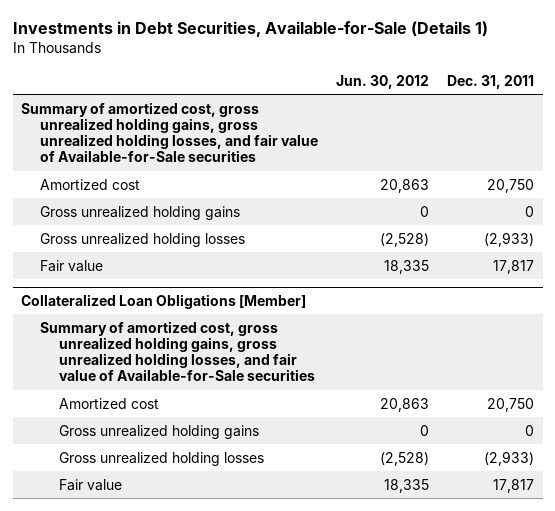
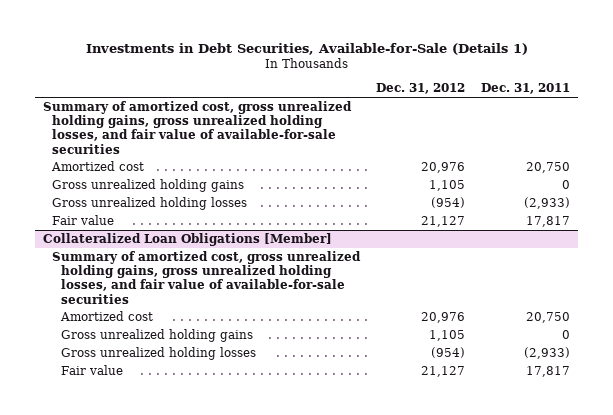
[336,74,430,89] Jun. 30, 2012 -> none
none -> [376,83,466,95] Dec. 31, 2012
[21,101,319,163] Summary of amortized cost, gross unrealized holding gains, gross unrealized holding losses, and fair value of Available-for-Sale securities -> [43,101,353,154] Summary of amortized cost, gross unrealized holding gains, gross unrealized holding losses, and fair value of available-for-sale securities
[40,320,316,382] Summary of amortized cost, gross unrealized holding gains, gross unrealized holding losses, and fair value of Available-for-Sale securities -> [52,251,362,304] Summary of amortized cost, gross unrealized holding gains, gross unrealized holding losses, and fair value of available-for-sale securities

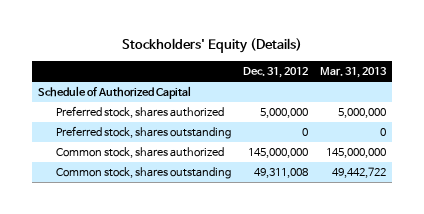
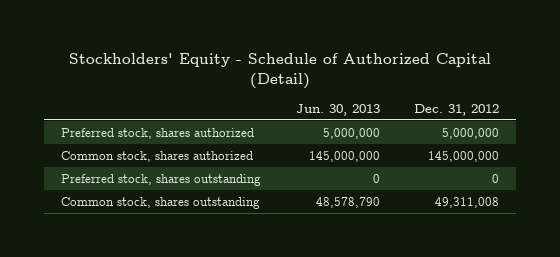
[121,38,302,54] Stockholders' Equity (Details) -> [69,53,492,90] Stockholders' Equity - Schedule of Authorized Capital (Detail)
[319,66,387,78] Mar. 31, 2013 -> none
none -> [295,103,380,116] Jun. 30, 2013
[38,86,192,100] Schedule of Authorized Capital -> none
[55,126,231,140] Preferred stock, shares outstanding -> [61,173,262,186] Preferred stock, shares outstanding

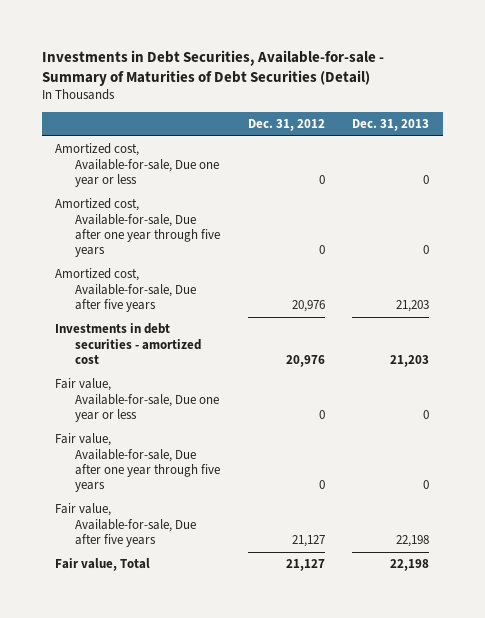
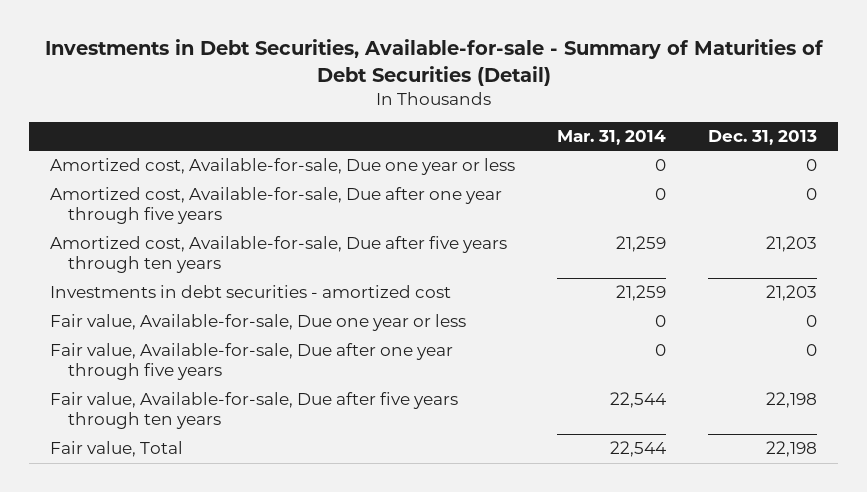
[247,118,325,131] Dec. 31, 2012 -> none
none -> [557,130,667,146] Mar. 31, 2014
[55,268,197,312] Amortized cost, Available-for-sale, Due after five years -> [50,236,508,274] Amortized cost, Available-for-sale, Due after five years through ten years
[55,503,197,547] Fair value, Available-for-sale, Due after five years -> [50,392,459,430] Fair value, Available-for-sale, Due after five years through ten years

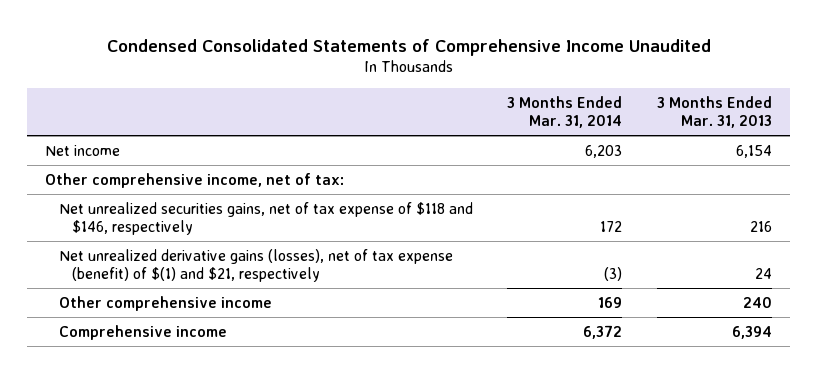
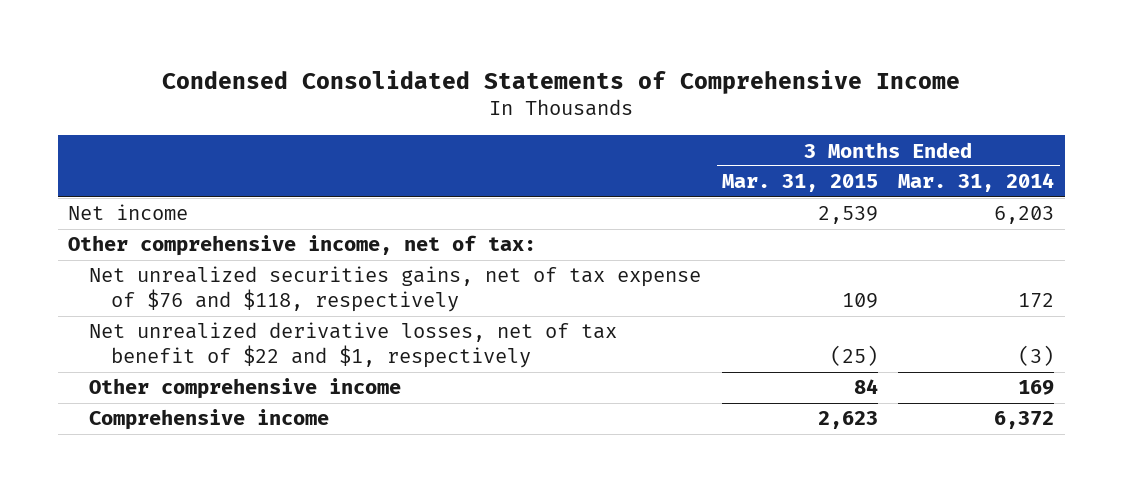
[106,38,711,56] Condensed Consolidated Statements of Comprehensive Income Unaudited -> [162,69,961,94] Condensed Consolidated Statements of Comprehensive Income
[657,95,773,128] 3 Months Ended Mar. 31, 2013 -> none
none -> [721,174,878,193] Mar. 31, 2015
[58,201,473,235] Net unrealized securities gains, net of tax expense of $118 and $146, respectively -> [89,266,702,313] Net unrealized securities gains, net of tax expense of $76 and $118, respectively
[58,248,453,282] Net unrealized derivative gains (losses), net of tax expense (benefit) of $(1) and $21, respectively -> [89,322,618,369] Net unrealized derivative losses, net of tax benefit of $22 and $1, respectively

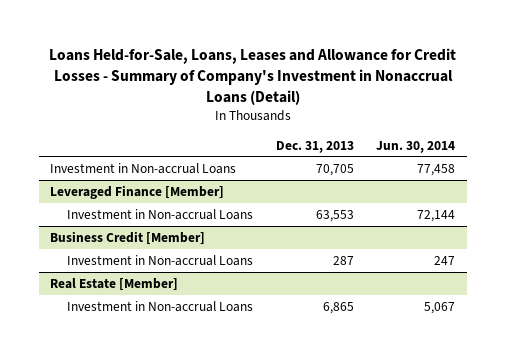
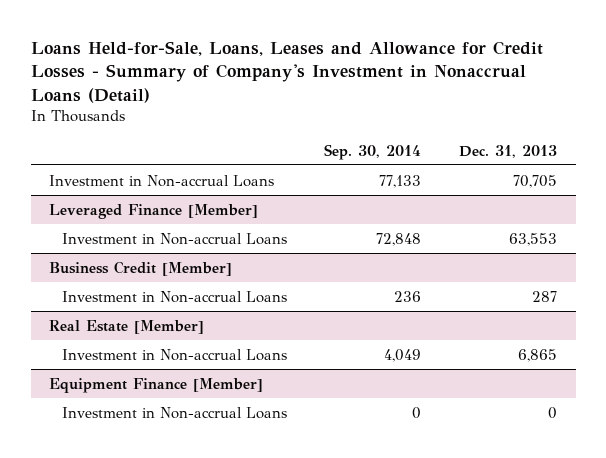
[376,140,456,153] Jun. 30, 2014 -> none
none -> [324,143,422,160] Sep. 30, 2014
none -> [49,377,264,393] Equipment Finance [Member]
none -> [61,406,287,419] Investment in Non-accrual Loans

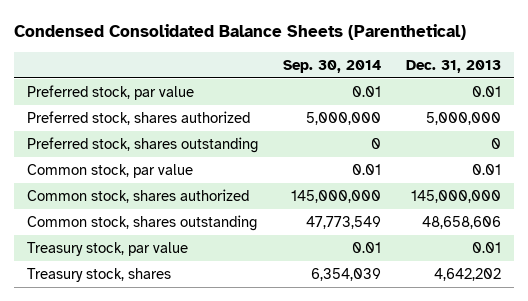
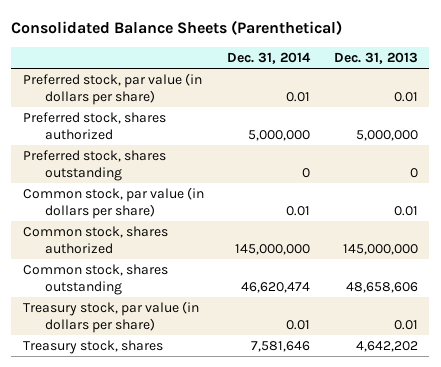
[14,24,467,41] Condensed Consolidated Balance Sheets (Parenthetical) -> [11,19,343,35] Consolidated Balance Sheets (Parenthetical)
[283,59,382,73] Sep. 30, 2014 -> none
none -> [227,51,312,64] Dec. 31, 2014
[26,84,194,100] Preferred stock, par value -> [23,73,203,105] Preferred stock, par value (in dollars per share)
[26,163,193,178] Common stock, par value -> [23,187,205,219] Common stock, par value (in dollars per share)
[26,241,188,256] Treasury stock, par value -> [23,301,200,333] Treasury stock, par value (in dollars per share)

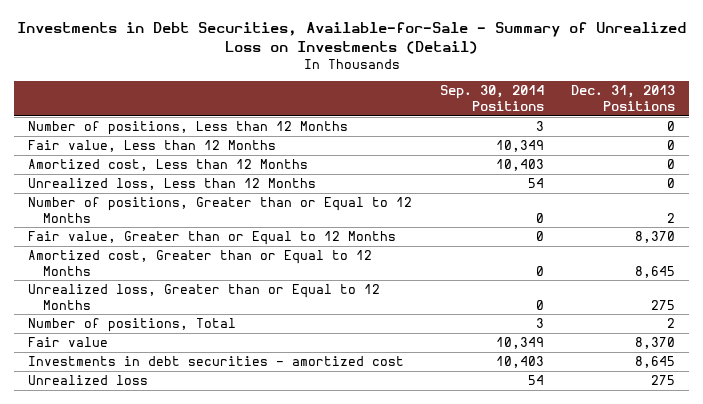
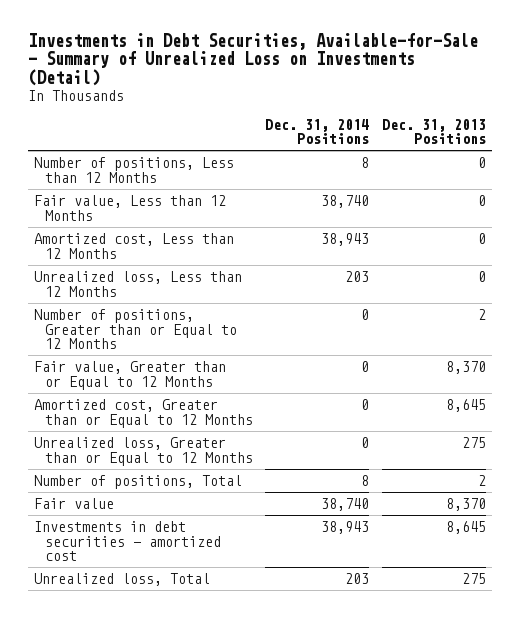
[439,85,544,111] Sep. 30, 2014 Positions -> none
none -> [265,118,370,145] Dec. 31, 2014 Positions
[27,375,148,386] Unrealized loss -> [34,573,211,587] Unrealized loss, Total

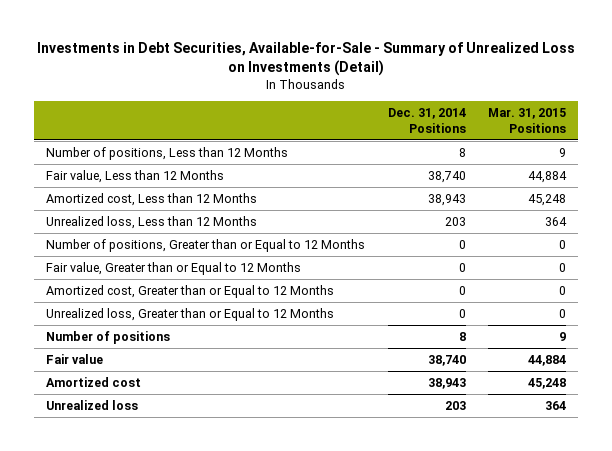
[381,118,486,145] Dec. 31, 2013 Positions -> none
none -> [488,108,567,133] Mar. 31, 2015 Positions
[34,475,243,490] Number of positions, Total -> [45,330,170,344] Number of positions
[34,521,221,561] Investments in debt securities - amortized cost -> [45,376,141,387] Amortized cost
[34,573,211,587] Unrealized loss, Total -> [45,399,138,410] Unrealized loss

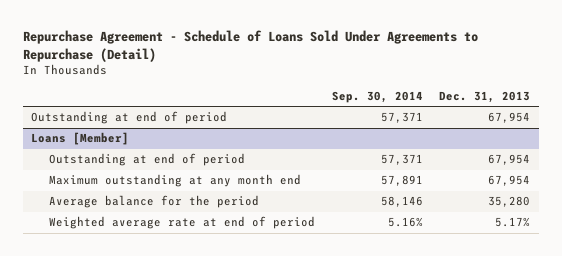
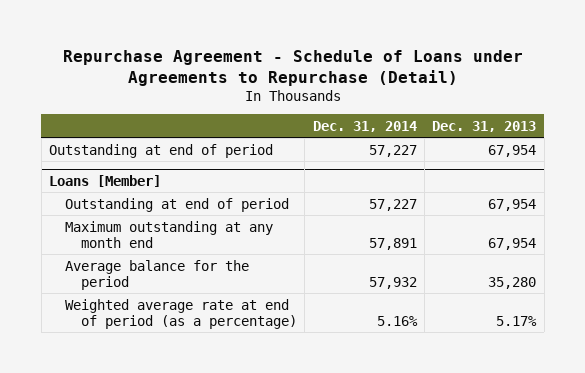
[23,29,479,62] Repurchase Agreement - Schedule of Loans Sold Under Agreements to Repurchase (Detail) -> [62,49,523,86] Repurchase Agreement - Schedule of Loans under Agreements to Repurchase (Detail)
[331,90,423,103] Sep. 30, 2014 -> none
none -> [312,120,417,132] Dec. 31, 2014
[49,216,316,230] Weighted average rate at end of period -> [64,298,298,329] Weighted average rate at end of period (as a percentage)

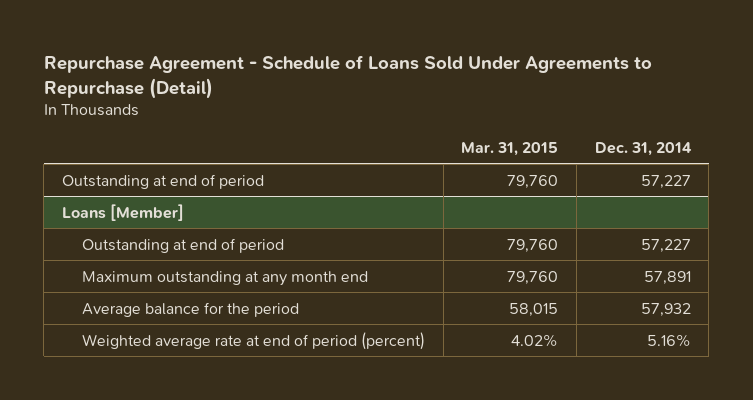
[62,49,523,86] Repurchase Agreement - Schedule of Loans under Agreements to Repurchase (Detail) -> [43,54,652,99] Repurchase Agreement - Schedule of Loans Sold Under Agreements to Repurchase (Detail)
[432,120,537,132] Dec. 31, 2013 -> none
none -> [461,141,559,156] Mar. 31, 2015
[64,298,298,329] Weighted average rate at end of period (as a percentage) -> [82,331,426,350] Weighted average rate at end of period (percent)

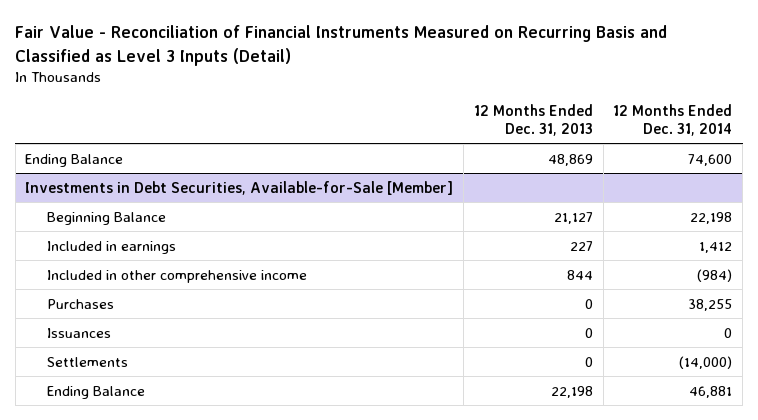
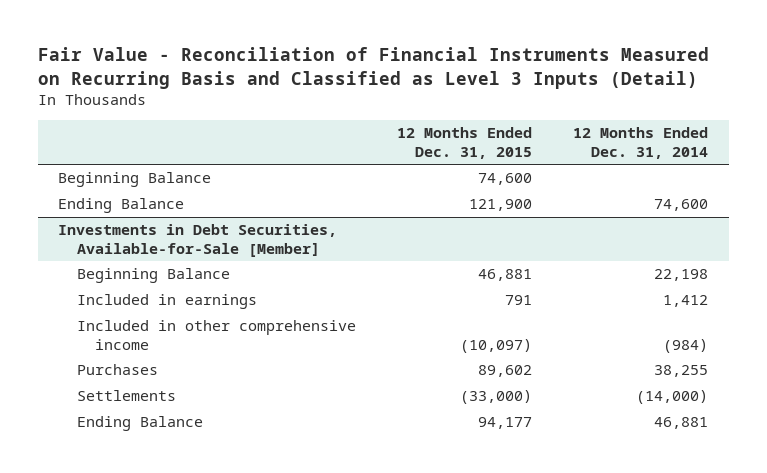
[473,104,593,136] 12 Months Ended Dec. 31, 2013 -> none
none -> [396,127,532,159] 12 Months Ended Dec. 31, 2015
none -> [58,172,212,188] Beginning Balance
[46,327,111,338] Issuances -> none

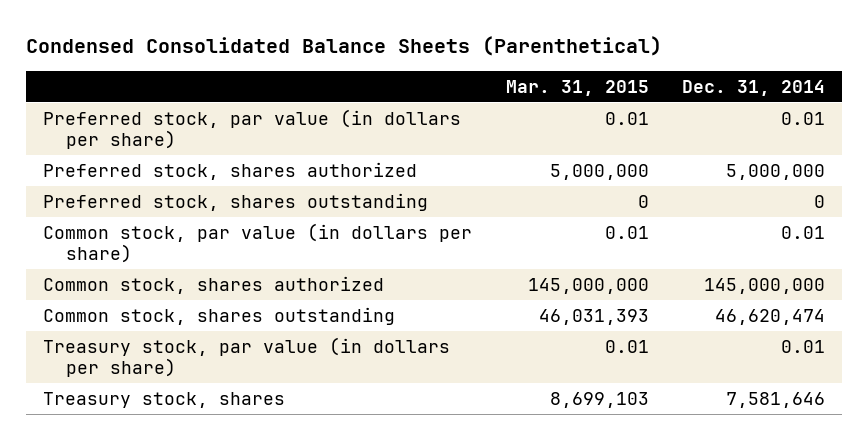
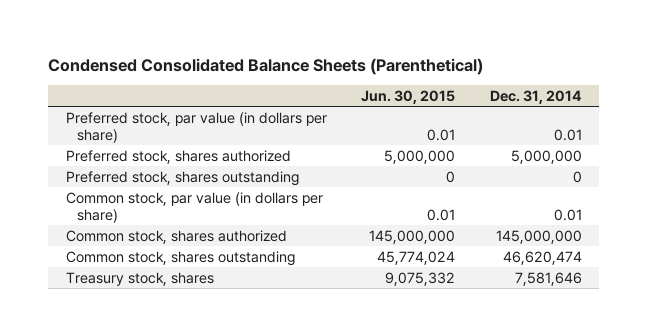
[505,79,649,96] Mar. 31, 2015 -> none
none -> [361,89,456,104] Jun. 30, 2015
[42,336,450,378] Treasury stock, par value (in dollars per share) -> none

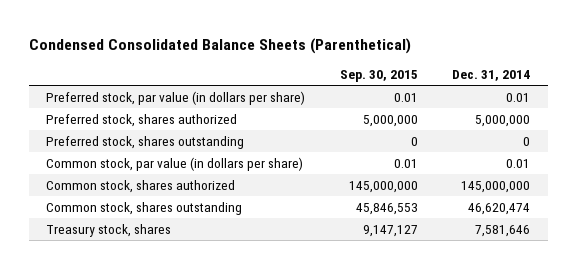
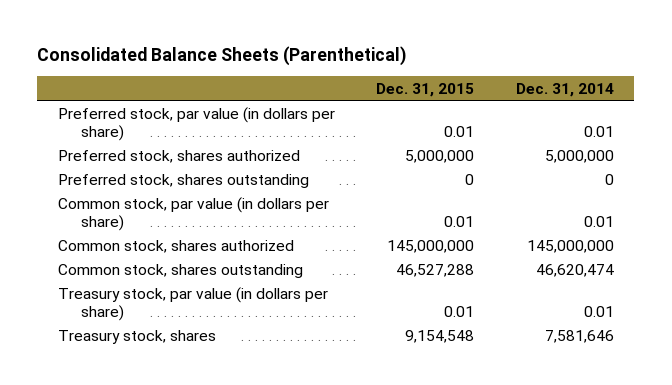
[28,37,411,54] Condensed Consolidated Balance Sheets (Parenthetical) -> [37,46,407,67] Consolidated Balance Sheets (Parenthetical)
[339,70,418,83] Sep. 30, 2015 -> none
none -> [376,82,475,97] Dec. 31, 2015
none -> [57,287,328,322] Treasury stock, par value (in dollars per share)

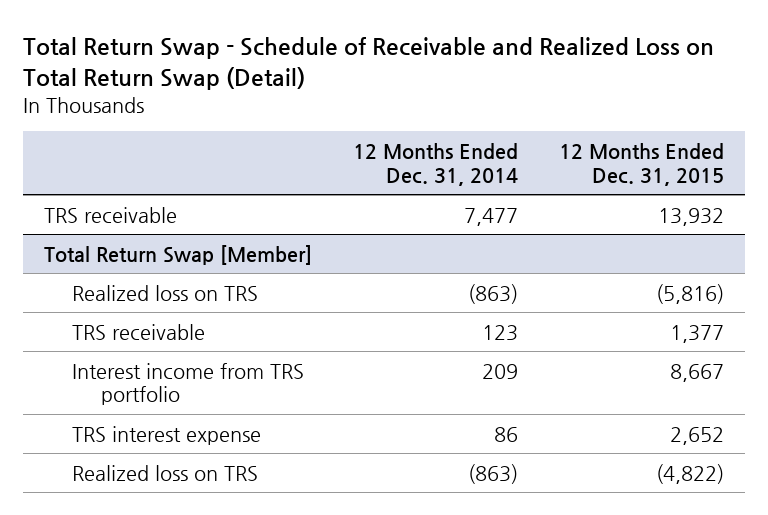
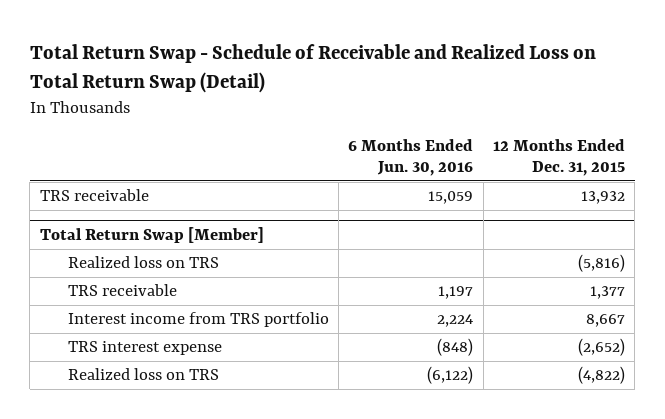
[353,142,519,186] 12 Months Ended Dec. 31, 2014 -> none
none -> [348,138,474,177] 6 Months Ended Jun. 30, 2016
[670,426,725,445] 2,652 -> [577,338,625,357] (2,652)

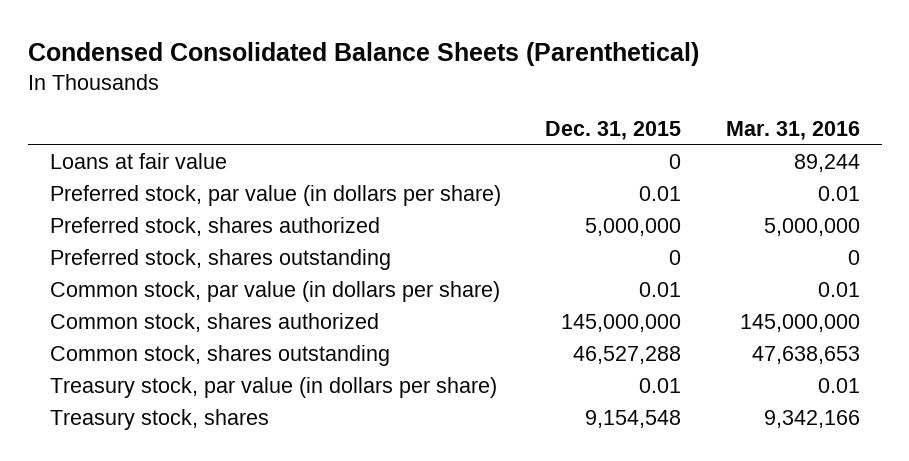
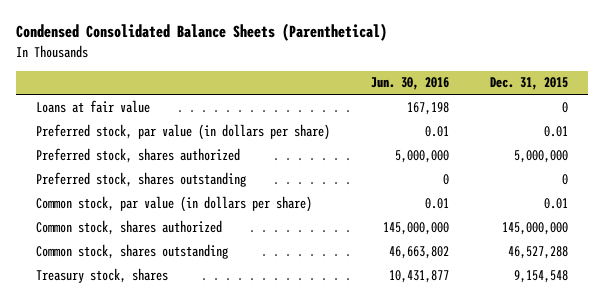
[725,120,860,140] Mar. 31, 2016 -> none
none -> [371,77,450,91] Jun. 30, 2016
[49,376,497,398] Treasury stock, par value (in dollars per share) -> none

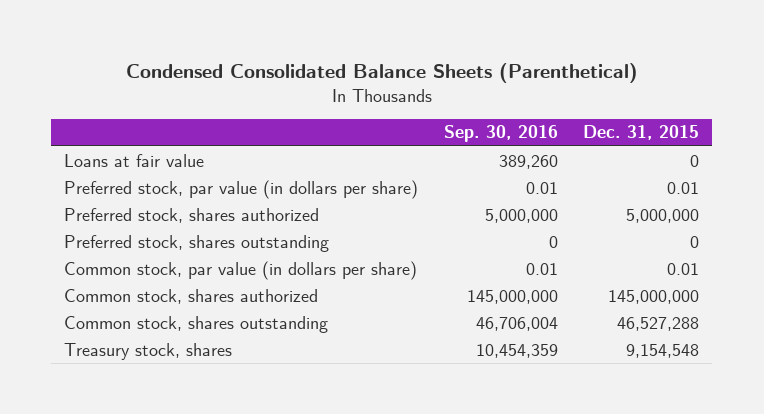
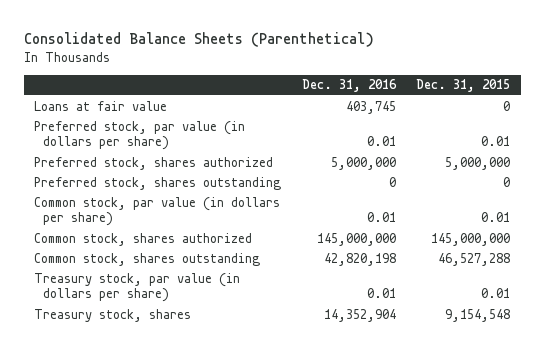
[125,63,638,84] Condensed Consolidated Balance Sheets (Parenthetical) -> [23,31,374,47] Consolidated Balance Sheets (Parenthetical)
[443,125,558,143] Sep. 30, 2016 -> none
none -> [301,79,397,93] Dec. 31, 2016
none -> [33,272,240,303] Treasury stock, par value (in dollars per share)

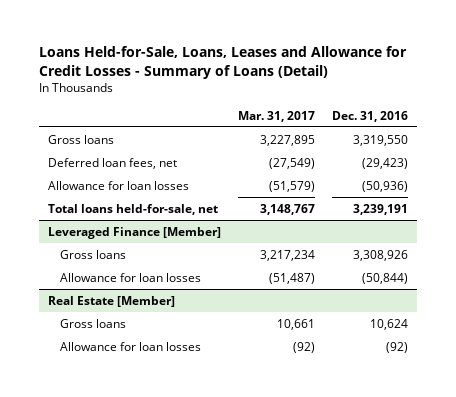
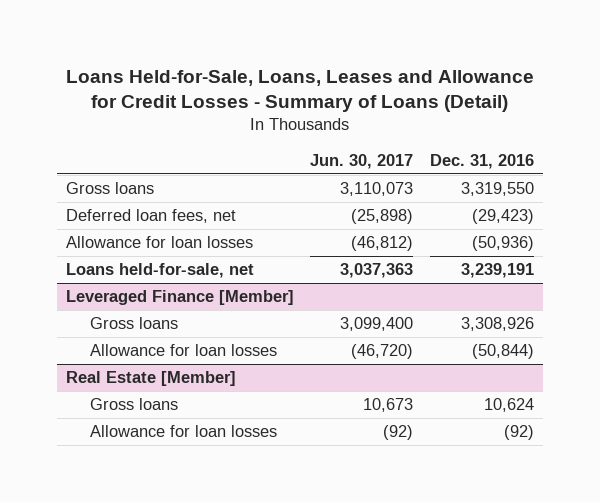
[238,110,316,122] Mar. 31, 2017 -> none
none -> [310,153,414,169] Jun. 30, 2017
[47,203,218,215] Total loans held-for-sale, net -> [65,263,254,279] Loans held-for-sale, net

